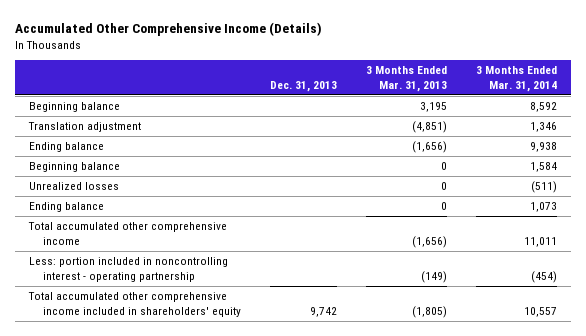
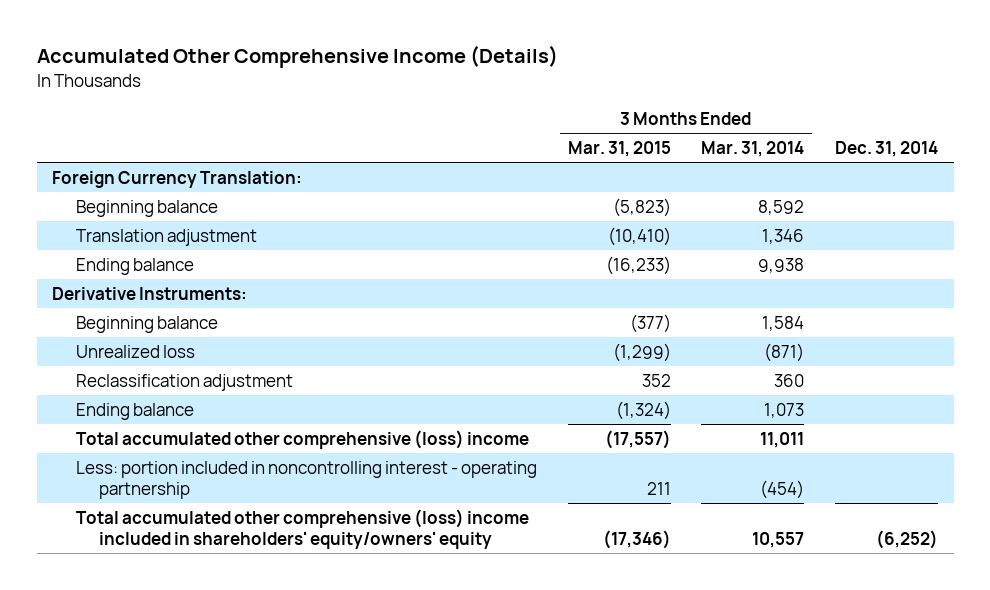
[270,81,338,93] Dec. 31, 2013 -> none
[366,66,448,93] 3 Months Ended Mar. 31, 2013 -> none
none -> [567,141,671,158] Mar. 31, 2015
none -> [835,141,939,158] Dec. 31, 2014
none -> [52,170,303,188] Foreign Currency Translation:
none -> [52,286,248,300] Derivative Instruments:
[29,181,120,190] Unrealized losses -> [75,344,195,358] Unrealized loss
[531,180,558,193] (511) -> [764,342,805,362] (871)
none -> [75,373,293,391] Reclassification adjustment
[28,221,228,245] Total accumulated other comprehensive income -> [75,429,529,449] Total accumulated other comprehensive (loss) income
[28,291,242,317] Total accumulated other comprehensive income included in shareholders' equity -> [75,508,529,549] Total accumulated other comprehensive (loss) income included in shareholders' equity/owners' equity

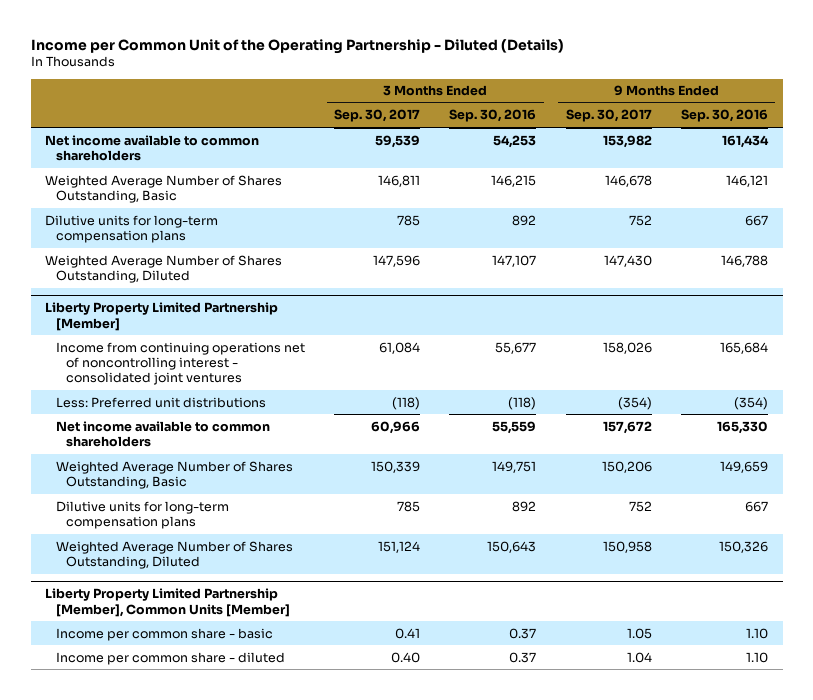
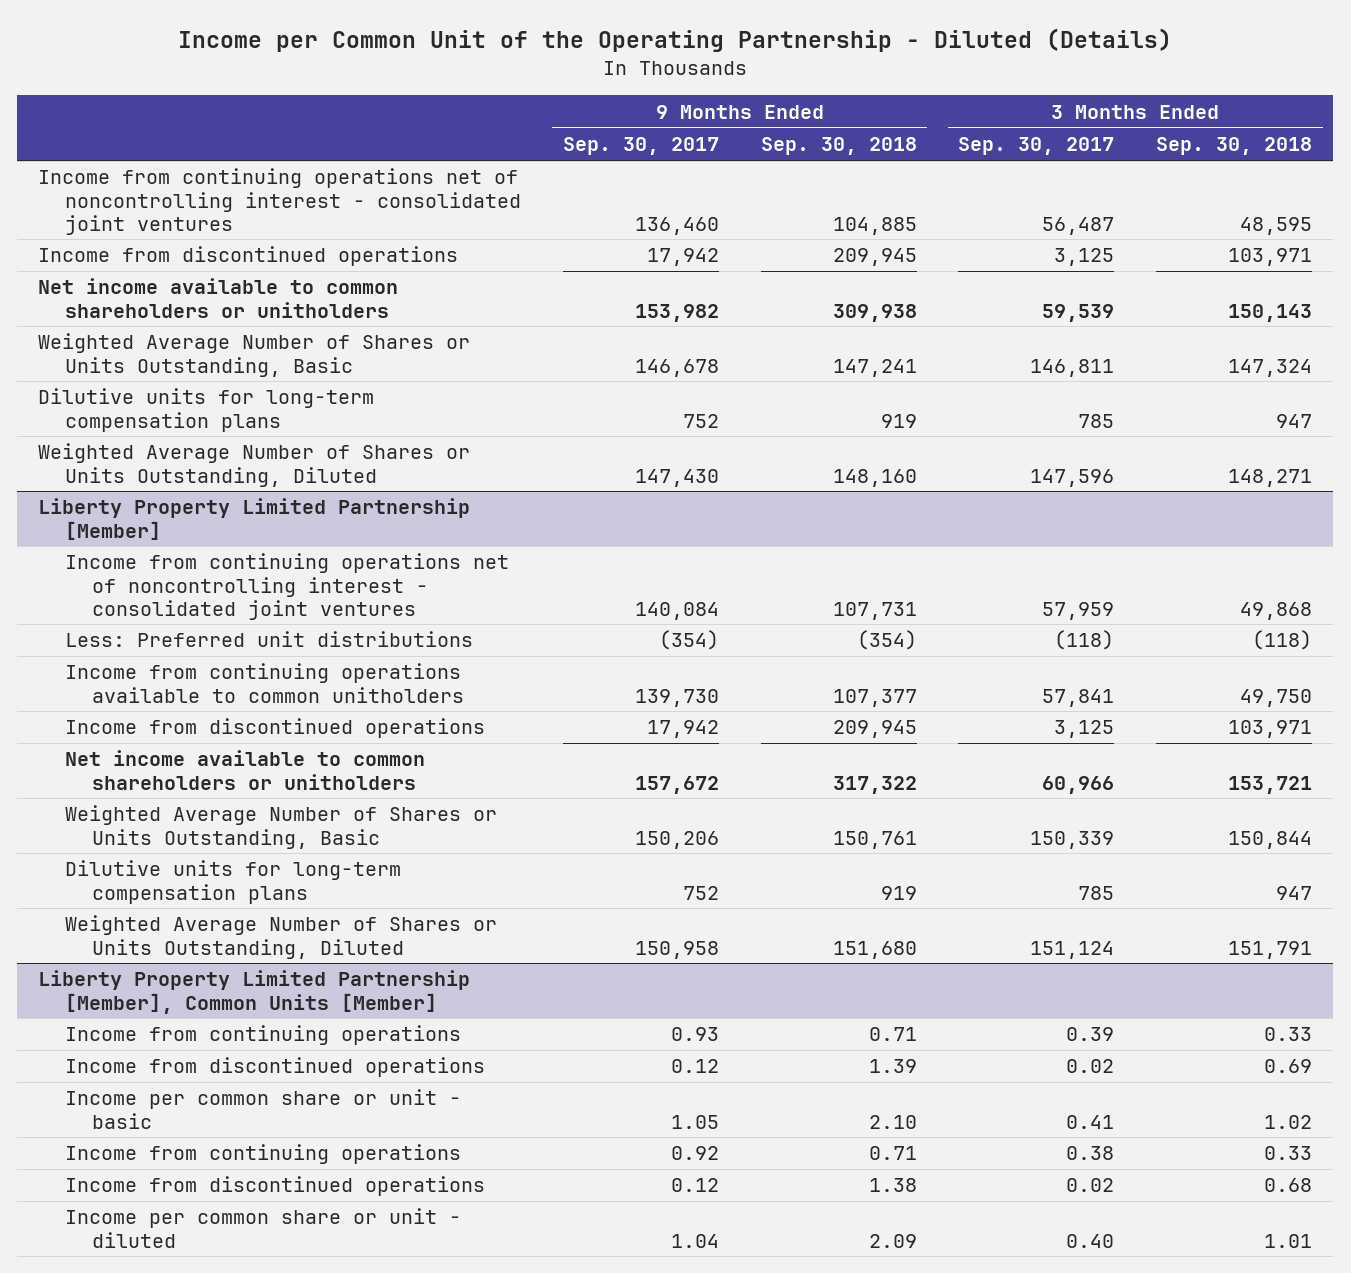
[449,109,537,123] Sep. 30, 2016 -> none
[680,109,768,123] Sep. 30, 2016 -> none
none -> [760,137,917,156] Sep. 30, 2018
none -> [1156,137,1313,156] Sep. 30, 2018
none -> [38,168,521,235] Income from continuing operations net of noncontrolling interest - consolidated joint ventures
none -> [38,246,459,267] Income from discontinued operations
[45,134,260,162] Net income available to common shareholders -> [38,278,399,318] Net income available to common shareholders or unitholders
[45,174,283,204] Weighted Average Number of Shares Outstanding, Basic -> [38,333,471,377] Weighted Average Number of Shares or Units Outstanding, Basic
[45,254,283,284] Weighted Average Number of Shares Outstanding, Diluted -> [38,443,471,487] Weighted Average Number of Shares or Units Outstanding, Diluted
[378,341,420,354] 61,084 -> [1042,601,1115,620] 57,959
[602,341,652,354] 158,026 -> [634,601,719,620] 140,084
none -> [64,663,464,703] Income from continuing operations available to common unitholders
none -> [64,718,485,739] Income from discontinued operations
[55,420,270,448] Net income available to common shareholders -> [64,750,425,790] Net income available to common shareholders or unitholders
[55,460,293,490] Weighted Average Number of Shares Outstanding, Basic -> [64,805,497,849] Weighted Average Number of Shares or Units Outstanding, Basic
[55,540,293,570] Weighted Average Number of Shares Outstanding, Diluted -> [64,915,497,959] Weighted Average Number of Shares or Units Outstanding, Diluted
none -> [64,1025,461,1046] Income from continuing operations
none -> [64,1057,485,1078] Income from discontinued operations
[55,627,273,641] Income per common share - basic -> [64,1089,461,1129] Income per common share or unit - basic
none -> [64,1144,461,1165] Income from continuing operations
none -> [64,1176,485,1197] Income from discontinued operations
[55,651,285,665] Income per common share - diluted -> [64,1208,461,1248] Income per common share or unit - diluted

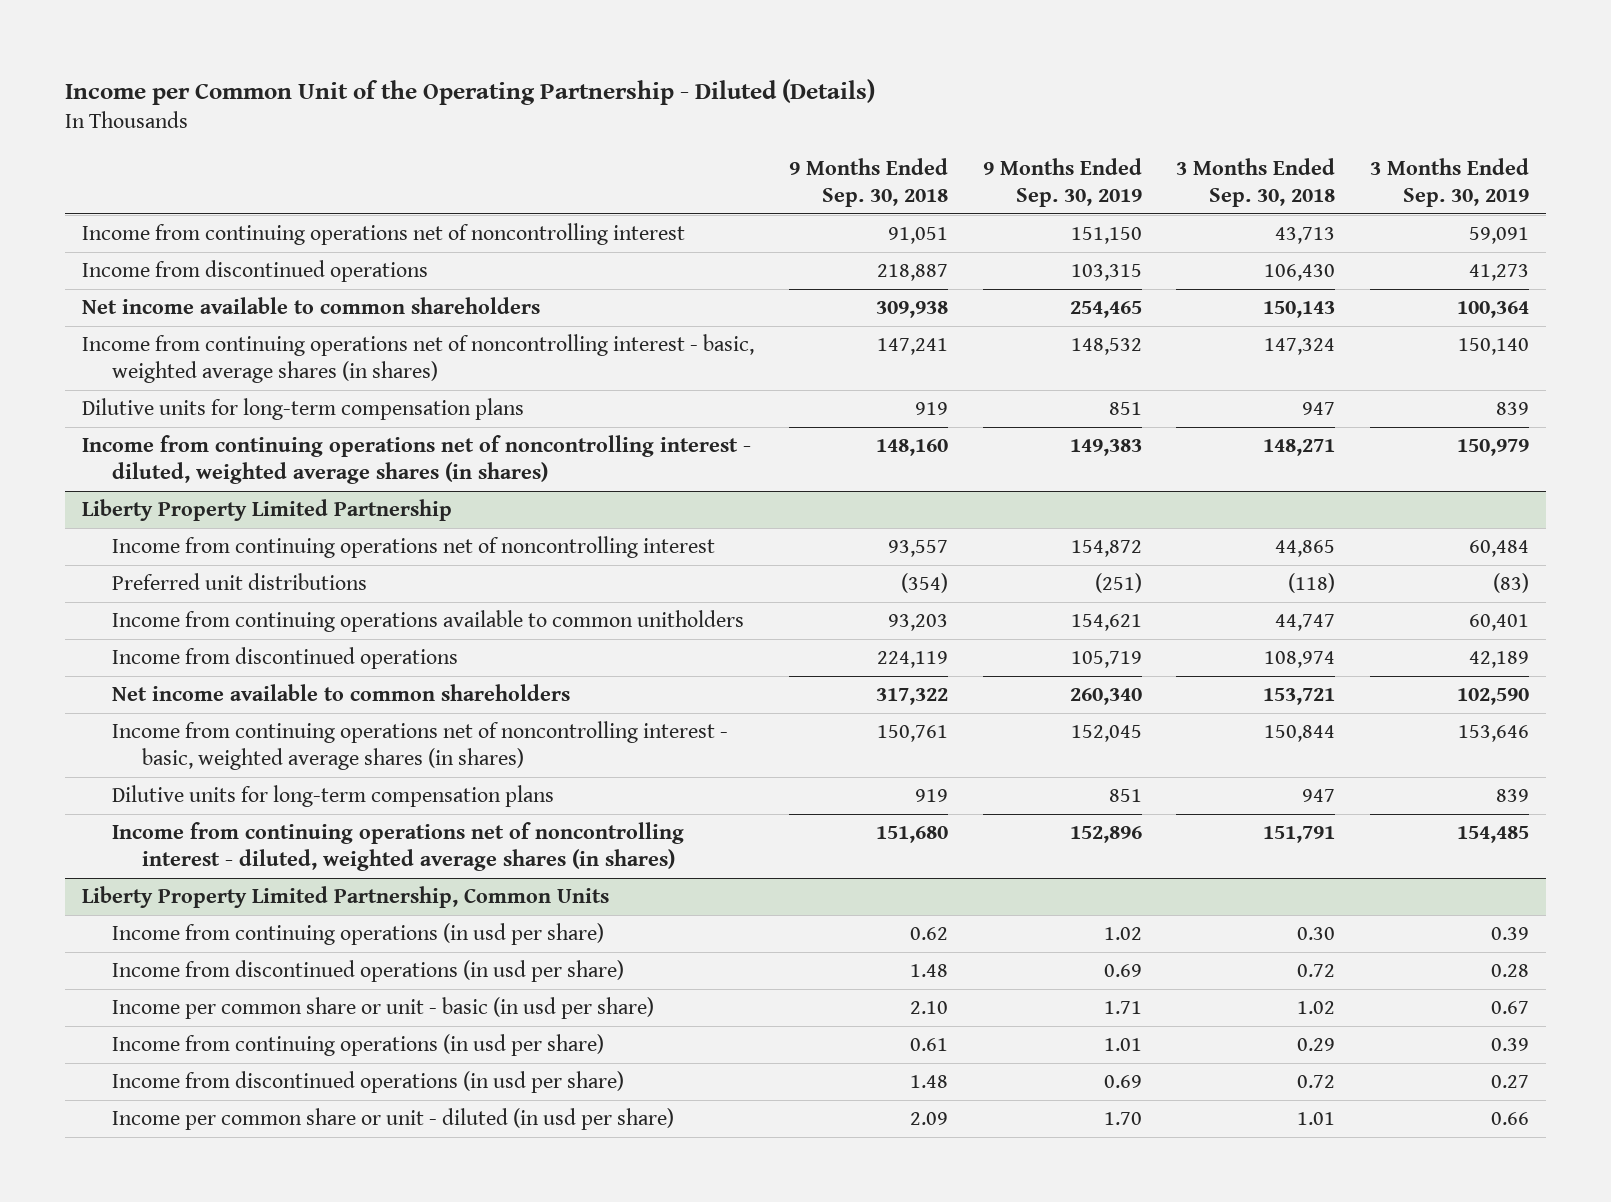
[562,137,719,156] Sep. 30, 2017 -> none
[958,137,1115,156] Sep. 30, 2017 -> none
none -> [982,158,1142,207] 9 Months Ended Sep. 30, 2019
none -> [1369,158,1529,207] 3 Months Ended Sep. 30, 2019
[38,168,521,235] Income from continuing operations net of noncontrolling interest - consolidated joint ventures -> [82,223,686,246] Income from continuing operations net of noncontrolling interest
[832,216,917,235] 104,885 -> [887,227,948,245] 91,051
[1240,216,1313,235] 48,595 -> [1275,227,1336,245] 43,713
[832,248,917,267] 209,945 -> [876,264,948,282] 218,887
[1228,248,1313,267] 103,971 -> [1264,264,1336,282] 106,430
[38,278,399,318] Net income available to common shareholders or unitholders -> [82,297,541,315] Net income available to common shareholders
[38,333,471,377] Weighted Average Number of Shares or Units Outstanding, Basic -> [82,334,755,383] Income from continuing operations net of noncontrolling interest - basic, weighted average shares (in shares)
[38,443,471,487] Weighted Average Number of Shares or Units Outstanding, Diluted -> [82,435,752,484] Income from continuing operations net of noncontrolling interest - diluted, weighted average shares (in shares)
[38,498,471,540] Liberty Property Limited Partnership [Member] -> [82,499,453,522] Liberty Property Limited Partnership
[64,553,509,620] Income from continuing operations net of noncontrolling interest - consolidated joint ventures -> [111,536,715,559] Income from continuing operations net of noncontrolling interest
[832,601,917,620] 107,731 -> [887,540,948,558] 93,557
[1240,601,1313,620] 49,868 -> [1275,540,1336,558] 44,865
[64,631,473,648] Less: Preferred unit distributions -> [111,573,367,591] Preferred unit distributions
[832,688,917,707] 107,377 -> [887,614,948,632] 93,203
[1240,688,1313,707] 49,750 -> [1275,614,1336,632] 44,747
[832,720,917,739] 209,945 -> [876,651,948,669] 224,119
[1228,720,1313,739] 103,971 -> [1264,651,1336,669] 108,974
[64,750,425,790] Net income available to common shareholders or unitholders -> [111,684,570,702] Net income available to common shareholders
[64,805,497,849] Weighted Average Number of Shares or Units Outstanding, Basic -> [111,721,728,770] Income from continuing operations net of noncontrolling interest - basic, weighted average shares (in shares)
[64,915,497,959] Weighted Average Number of Shares or Units Outstanding, Diluted -> [111,822,684,871] Income from continuing operations net of noncontrolling interest - diluted, weighted average shares (in shares)
[38,970,471,1014] Liberty Property Limited Partnership [Member], Common Units [Member] -> [82,886,610,909] Liberty Property Limited Partnership, Common Units
[64,1025,461,1046] Income from continuing operations -> [111,923,604,946] Income from continuing operations (in usd per share)
[868,1027,917,1042] 0.71 -> [909,927,948,941] 0.62
[1264,1027,1313,1042] 0.33 -> [1297,927,1336,941] 0.30
[64,1057,485,1078] Income from discontinued operations -> [111,960,624,983] Income from discontinued operations (in usd per share)
[868,1059,917,1074] 1.39 -> [909,964,948,978] 1.48
[1264,1059,1313,1074] 0.69 -> [1297,964,1336,978] 0.72
[64,1089,461,1129] Income per common share or unit - basic -> [111,997,654,1020] Income per common share or unit - basic (in usd per share)
[64,1144,461,1165] Income from continuing operations -> [111,1034,604,1057] Income from continuing operations (in usd per share)
[868,1146,917,1161] 0.71 -> [909,1038,948,1052] 0.61
[1264,1146,1313,1161] 0.33 -> [1297,1038,1336,1052] 0.29
[64,1176,485,1197] Income from discontinued operations -> [111,1071,624,1094] Income from discontinued operations (in usd per share)
[868,1178,917,1193] 1.38 -> [909,1075,948,1089] 1.48
[1264,1178,1313,1193] 0.68 -> [1297,1075,1336,1089] 0.72
[64,1208,461,1248] Income per common share or unit - diluted -> [111,1108,674,1131] Income per common share or unit - diluted (in usd per share)

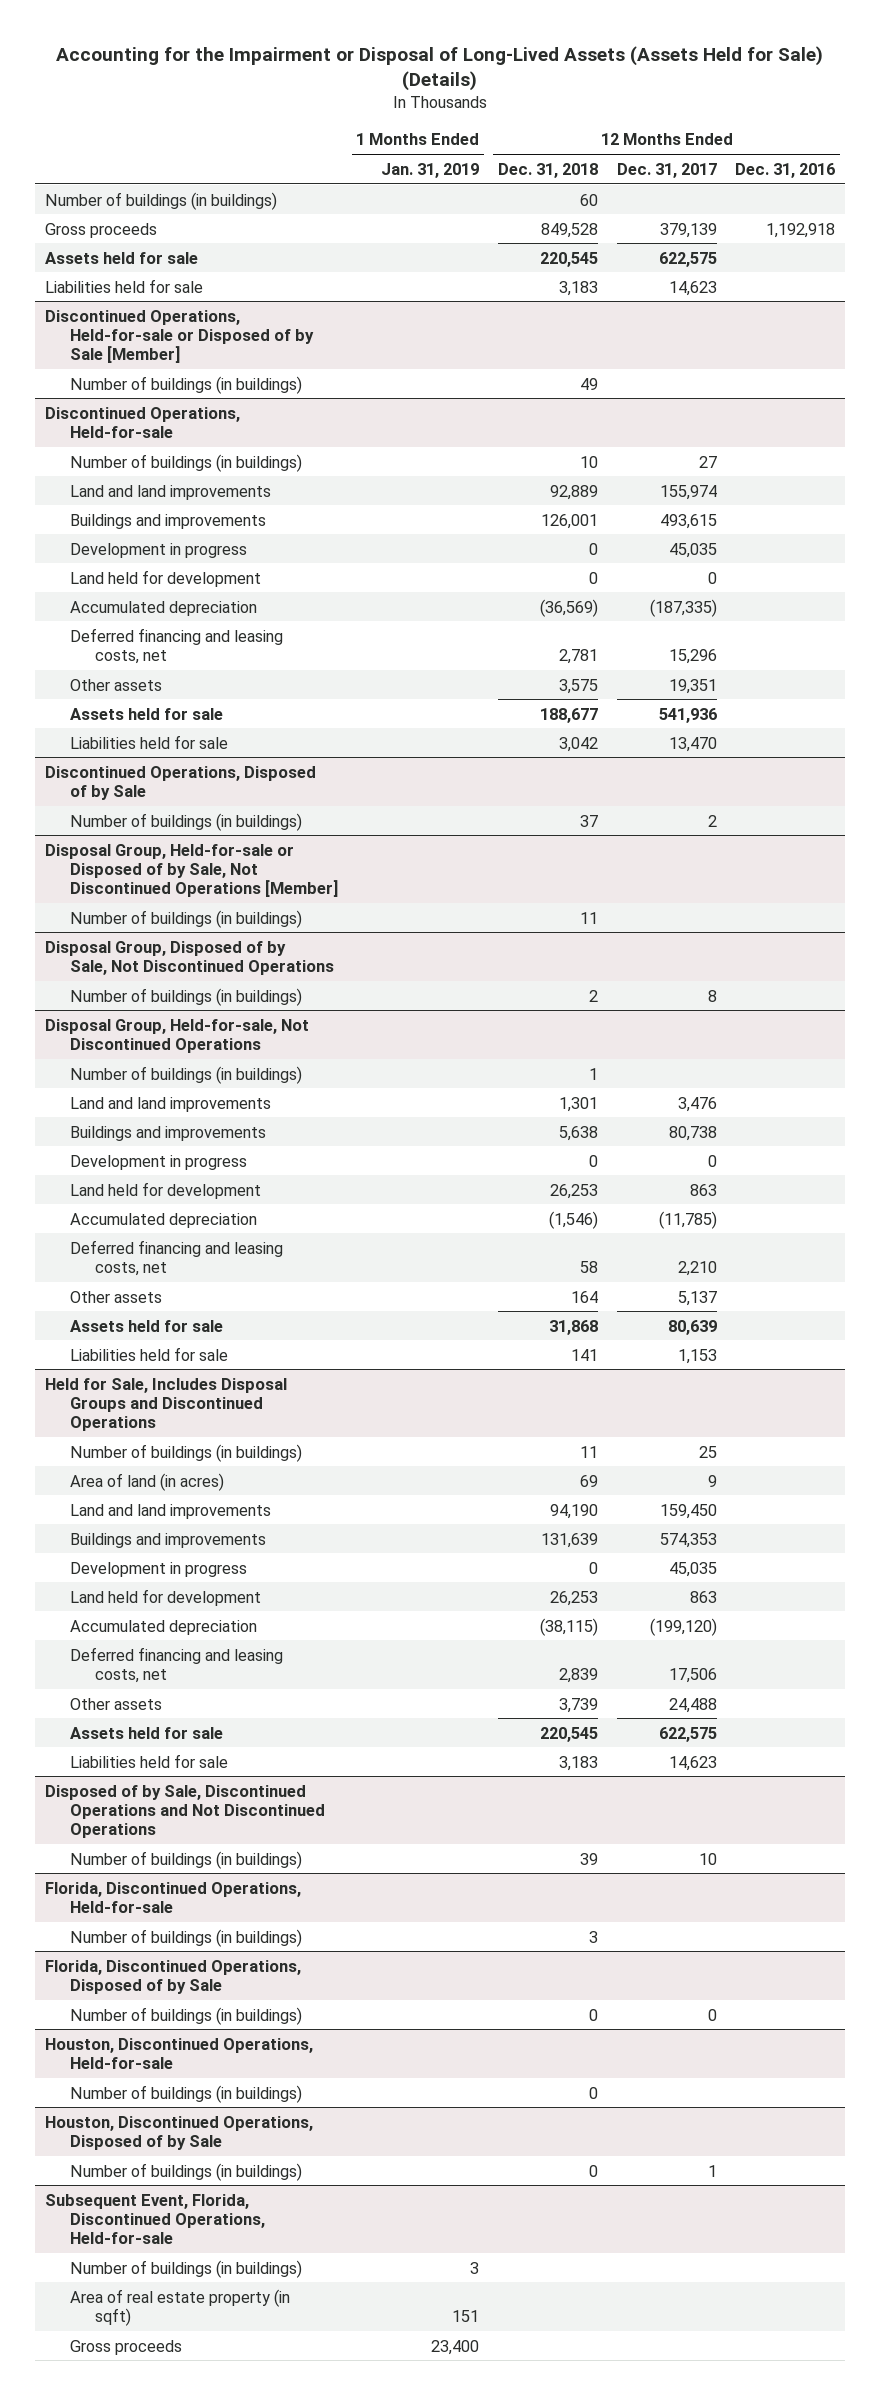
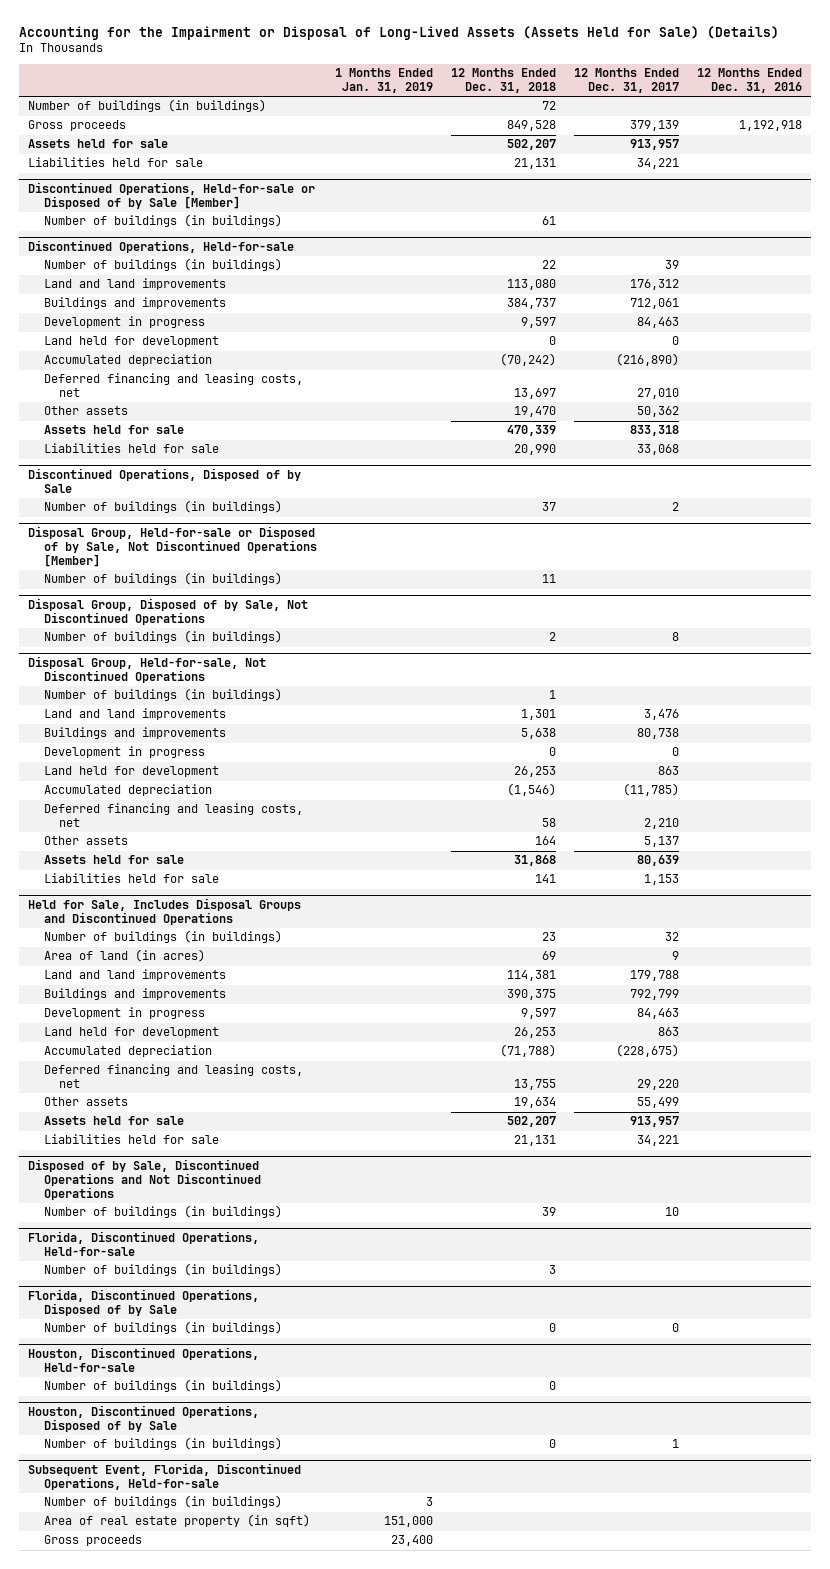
[579,193,598,206] 60 -> [541,101,556,111] 72
[539,251,598,267] 220,545 -> [506,139,556,151] 502,207
[658,251,717,267] 622,575 -> [630,139,680,151] 913,957
[558,280,598,296] 3,183 -> [513,158,556,170] 21,131
[668,280,717,296] 14,623 -> [637,158,680,170] 34,221
[579,377,598,390] 49 -> [541,216,556,226] 61
[579,455,598,468] 10 -> [541,260,556,270] 22
[698,455,717,468] 27 -> [665,260,680,270] 39
[549,484,598,500] 92,889 -> [506,279,556,291] 113,080
[659,484,717,500] 155,974 -> [630,279,680,291] 176,312
[540,513,598,529] 126,001 -> [506,298,556,310] 384,737
[659,513,717,529] 493,615 -> [630,298,680,310] 712,061
[588,542,598,555] 0 -> [520,317,556,329] 9,597
[668,542,717,558] 45,035 -> [637,317,680,329] 84,463
[539,598,598,617] (36,569) -> [499,353,556,367] (70,242)
[649,598,717,617] (187,335) -> [616,353,680,367] (216,890)
[558,648,598,664] 2,781 -> [513,388,556,400] 13,697
[668,648,717,664] 15,296 -> [637,388,680,400] 27,010
[558,678,598,694] 3,575 -> [513,406,556,418] 19,470
[668,678,717,694] 19,351 -> [637,406,680,418] 50,362
[539,707,598,723] 188,677 -> [506,425,556,437] 470,339
[658,707,717,723] 541,936 -> [630,425,680,437] 833,318
[558,736,598,752] 3,042 -> [513,444,556,456] 20,990
[668,736,717,752] 13,470 -> [637,444,680,456] 33,068
[579,1445,598,1458] 11 -> [541,932,556,942] 23
[698,1445,717,1458] 25 -> [665,932,680,942] 32
[549,1503,598,1519] 94,190 -> [506,970,556,982] 114,381
[659,1503,717,1519] 159,450 -> [630,970,680,982] 179,788
[540,1532,598,1548] 131,639 -> [506,989,556,1001] 390,375
[659,1532,717,1548] 574,353 -> [630,989,680,1001] 792,799
[588,1561,598,1574] 0 -> [520,1008,556,1020] 9,597
[668,1561,717,1577] 45,035 -> [637,1008,680,1020] 84,463
[539,1617,598,1636] (38,115) -> [499,1044,556,1058] (71,788)
[649,1617,717,1636] (199,120) -> [616,1044,680,1058] (228,675)
[558,1667,598,1683] 2,839 -> [513,1079,556,1091] 13,755
[668,1667,717,1683] 17,506 -> [637,1079,680,1091] 29,220
[558,1697,598,1713] 3,739 -> [513,1097,556,1109] 19,634
[668,1697,717,1713] 24,488 -> [637,1097,680,1109] 55,499
[539,1726,598,1742] 220,545 -> [506,1116,556,1128] 502,207
[658,1726,717,1742] 622,575 -> [630,1116,680,1128] 913,957
[558,1755,598,1771] 3,183 -> [513,1135,556,1147] 21,131
[668,1755,717,1771] 14,623 -> [637,1135,680,1147] 34,221
[452,2309,480,2322] 151 -> [383,1516,433,1528] 151,000

